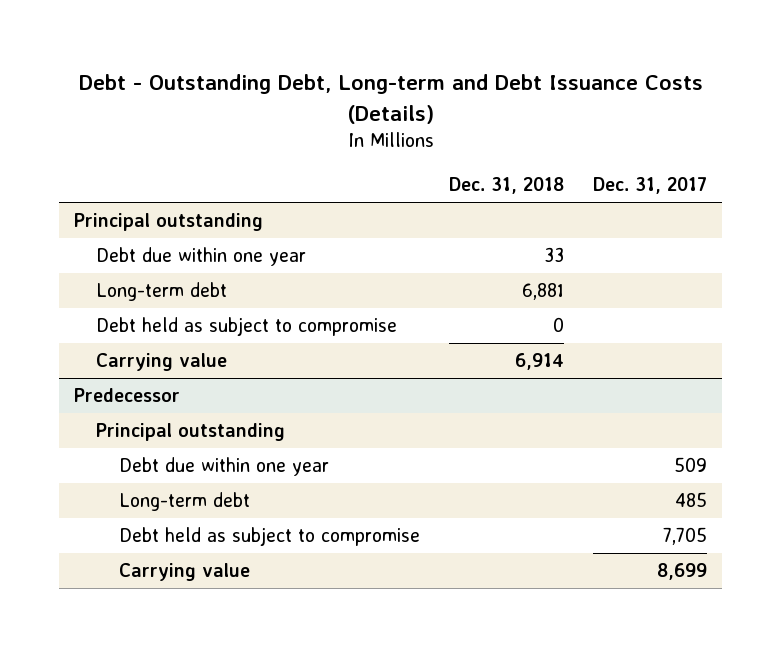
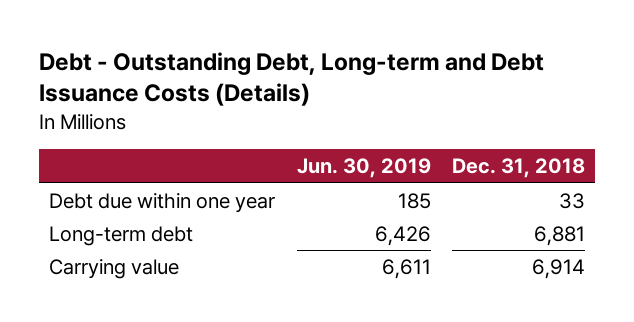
[593,177,708,195] Dec. 31, 2017 -> none
none -> [296,158,431,179] Jun. 30, 2019
[73,213,263,232] Principal outstanding -> none
[96,317,398,337] Debt held as subject to compromise -> none
[73,388,180,403] Predecessor -> none
[96,423,286,442] Principal outstanding -> none
[119,457,330,477] Debt due within one year -> none
[119,492,251,512] Long-term debt -> none
[119,527,421,547] Debt held as subject to compromise -> none
[119,563,251,582] Carrying value -> none

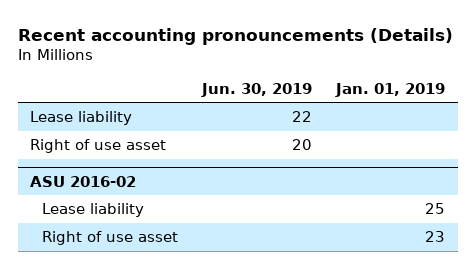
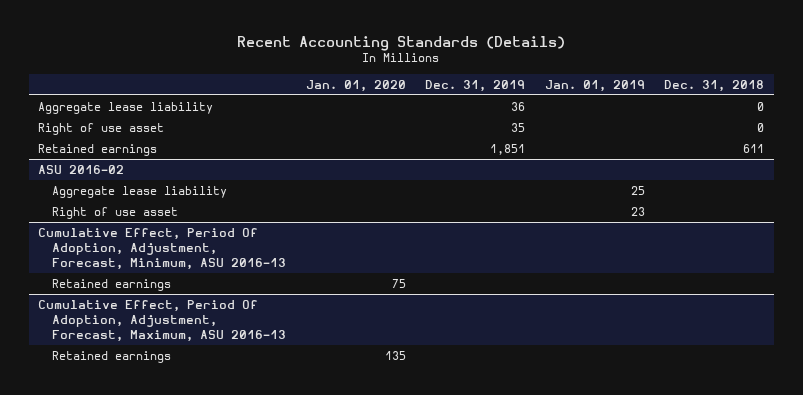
[18,27,454,45] Recent accounting pronouncements (Details) -> [237,35,566,51] Recent Accounting Standards (Details)
[201,82,313,97] Jun. 30, 2019 -> none
none -> [305,79,406,92] Jan. 01, 2020
none -> [425,79,526,92] Dec. 31, 2019
none -> [664,79,765,92] Dec. 31, 2018
[30,111,133,126] Lease liability -> [38,101,214,114] Aggregate lease liability
none -> [38,143,158,156] Retained earnings
[42,203,145,218] Lease liability -> [52,185,228,198] Aggregate lease liability
none -> [38,227,287,270] Cumulative Effect, Period Of Adoption, Adjustment, Forecast, Minimum, ASU 2016-13
none -> [52,278,172,291] Retained earnings
none -> [38,299,287,342] Cumulative Effect, Period Of Adoption, Adjustment, Forecast, Maximum, ASU 2016-13
none -> [52,350,172,363] Retained earnings

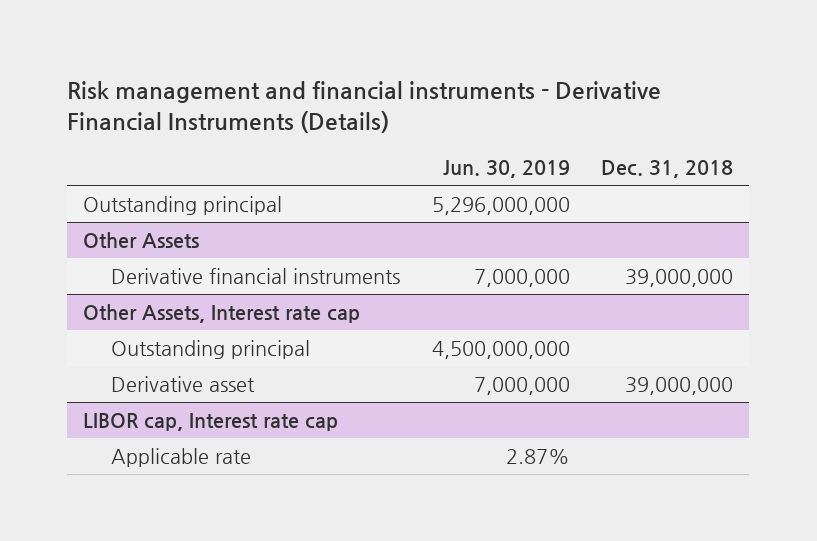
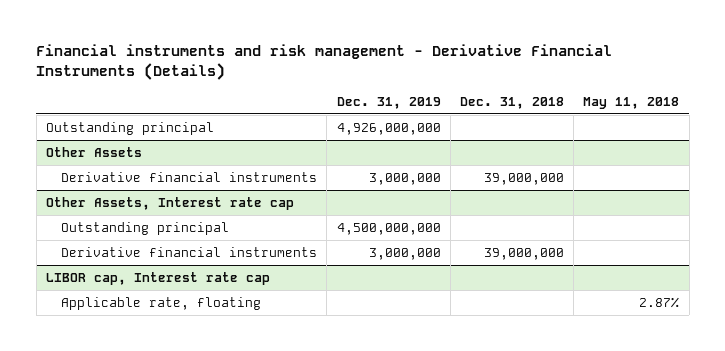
[67,81,662,134] Risk management and financial instruments - Derivative Financial Instruments (Details) -> [36,44,613,81] Financial instruments and risk management - Derivative Financial Instruments (Details)
[442,160,570,179] Jun. 30, 2019 -> none
none -> [336,96,441,109] Dec. 31, 2019
none -> [583,96,680,109] May 11, 2018
[110,376,255,393] Derivative asset -> none
none -> [61,246,318,257] Derivative financial instruments
[110,448,251,468] Applicable rate -> [61,296,262,310] Applicable rate, floating

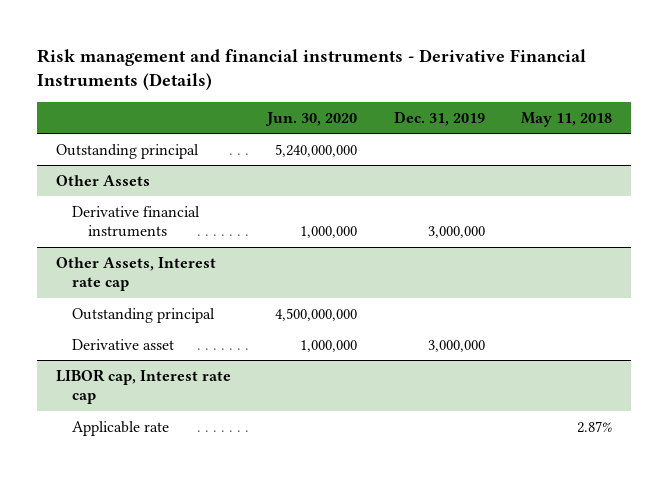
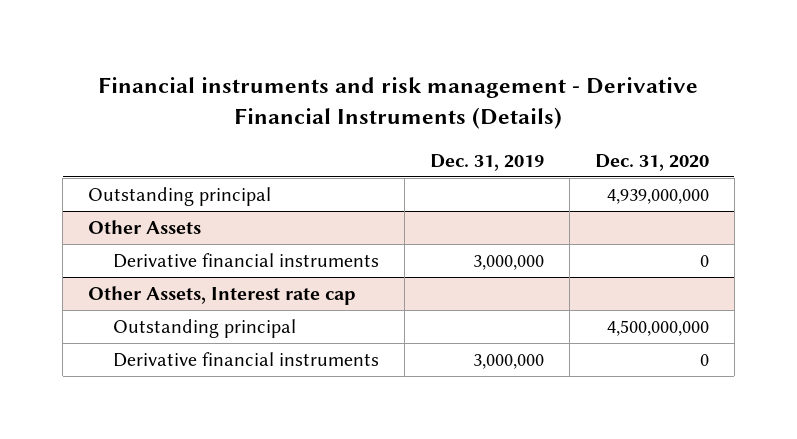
[37,48,587,91] Risk management and financial instruments - Derivative Financial Instruments (Details) -> [98,77,699,129] Financial instruments and risk management - Derivative Financial Instruments (Details)
[265,111,358,126] Jun. 30, 2020 -> none
[521,111,613,127] May 11, 2018 -> none
none -> [594,153,709,171] Dec. 31, 2020
[71,338,174,350] Derivative asset -> none
[55,368,231,405] LIBOR cap, Interest rate cap -> none
[71,420,169,436] Applicable rate -> none
none -> [112,351,379,367] Derivative financial instruments

